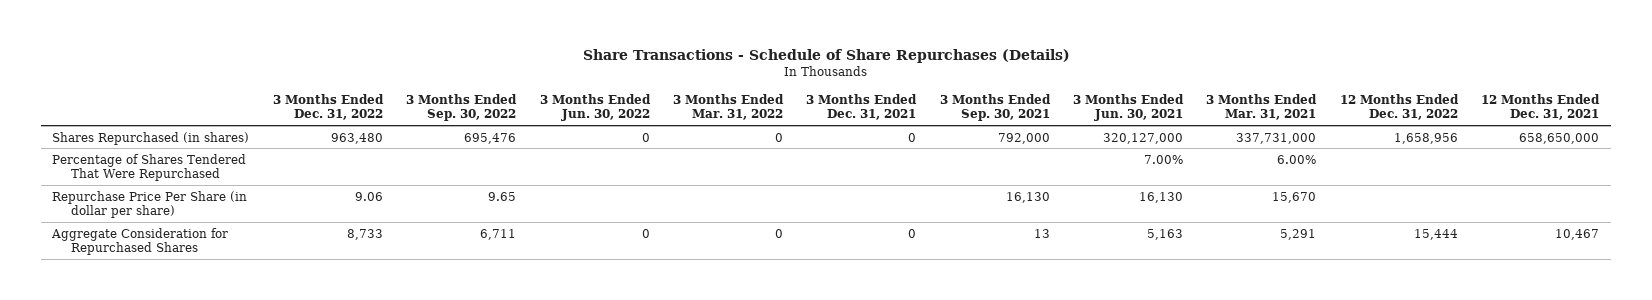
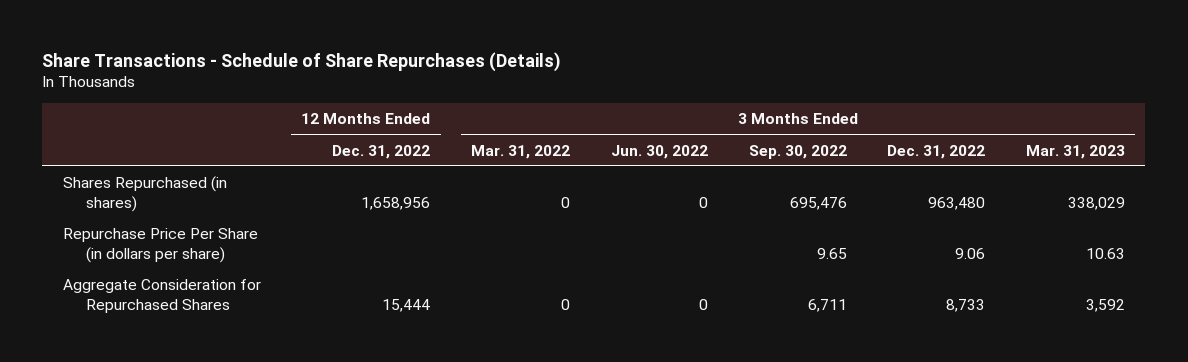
[806,93,918,121] 3 Months Ended Dec. 31, 2021 -> none
[939,93,1051,122] 3 Months Ended Sep. 30, 2021 -> none
[1073,93,1185,122] 3 Months Ended Jun. 30, 2021 -> none
[1206,93,1318,121] 3 Months Ended Mar. 31, 2021 -> none
[1481,93,1601,121] 12 Months Ended Dec. 31, 2021 -> none
none -> [1026,144,1126,159] Mar. 31, 2023
[52,153,247,182] Percentage of Shares Tendered That Were Repurchased -> none
[52,190,248,219] Repurchase Price Per Share (in dollar per share) -> [62,228,258,264] Repurchase Price Per Share (in dollars per share)

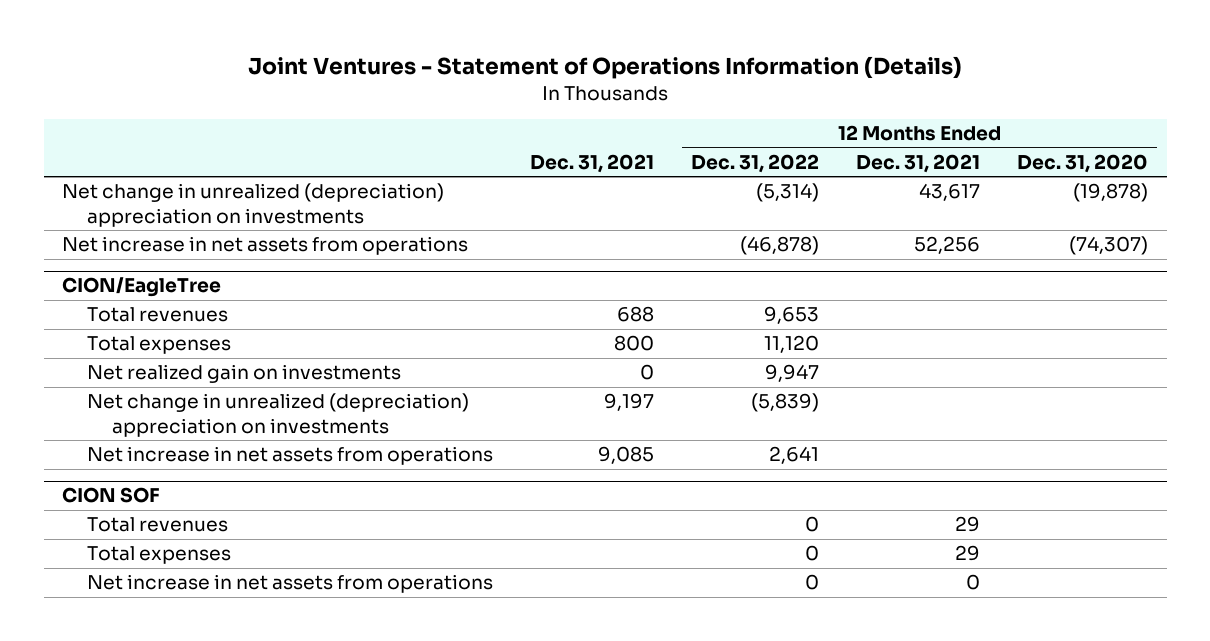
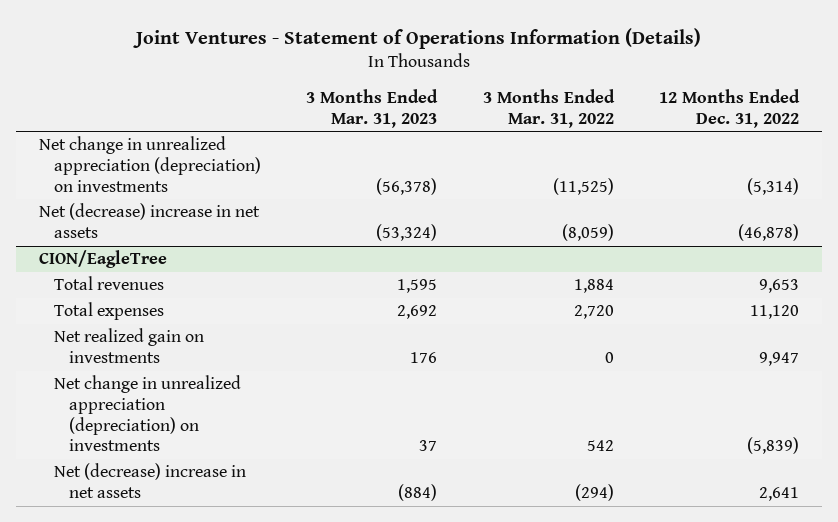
[529,153,654,173] Dec. 31, 2021 -> none
[856,153,981,173] Dec. 31, 2021 -> none
[1017,153,1149,173] Dec. 31, 2020 -> none
none -> [306,89,439,128] 3 Months Ended Mar. 31, 2023
none -> [482,89,615,128] 3 Months Ended Mar. 31, 2022
[62,183,445,227] Net change in unrealized (depreciation) appreciation on investments -> [38,136,262,192] Net change in unrealized appreciation (depreciation) on investments
[62,236,469,256] Net increase in net assets from operations -> [38,203,260,239] Net (decrease) increase in net assets
[62,487,161,504] CION SOF -> none
[86,517,228,533] Total revenues -> none
[86,546,231,565] Total expenses -> none
[86,574,493,594] Net increase in net assets from operations -> none
[86,393,469,437] Net change in unrealized (depreciation) appreciation on investments -> [54,375,242,452] Net change in unrealized appreciation (depreciation) on investments
[86,446,493,466] Net increase in net assets from operations -> [54,463,247,499] Net (decrease) increase in net assets

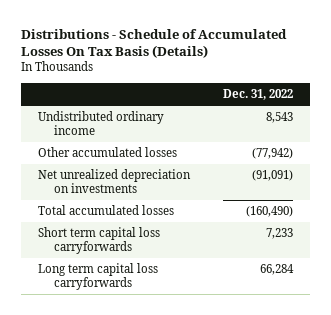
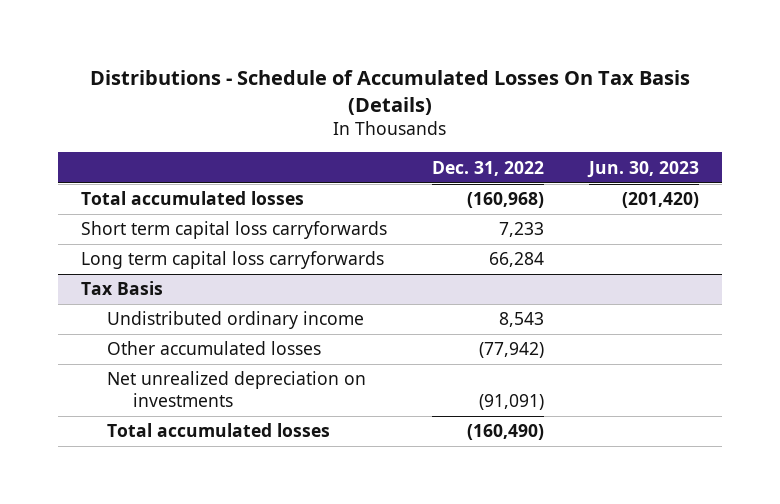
none -> [587,160,700,178] Jun. 30, 2023
none -> [80,191,304,206] Total accumulated losses
[37,227,160,254] Short term capital loss carryforwards -> [80,221,387,240] Short term capital loss carryforwards
[37,263,158,290] Long term capital loss carryforwards -> [80,251,384,270] Long term capital loss carryforwards
none -> [80,281,163,296] Tax Basis

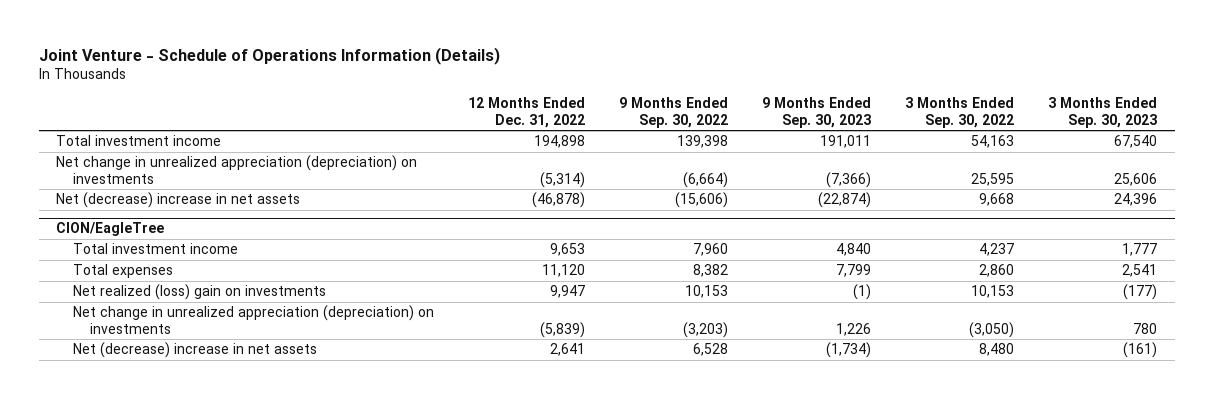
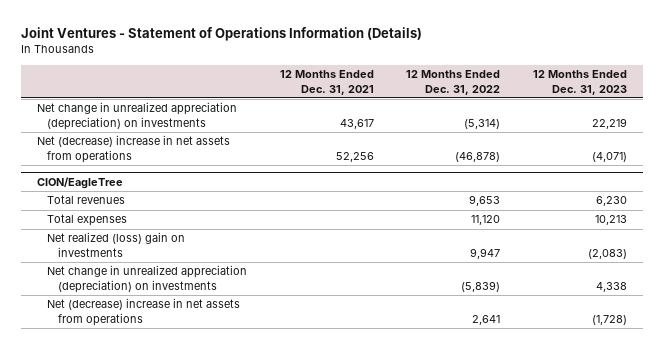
[39,46,501,65] Joint Venture - Schedule of Operations Information (Details) -> [20,27,422,42] Joint Ventures - Statement of Operations Information (Details)
[619,97,729,128] 9 Months Ended Sep. 30, 2022 -> none
[762,97,872,128] 9 Months Ended Sep. 30, 2023 -> none
[905,97,1015,128] 3 Months Ended Sep. 30, 2022 -> none
[1048,97,1158,128] 3 Months Ended Sep. 30, 2023 -> none
none -> [279,69,374,95] 12 Months Ended Dec. 31, 2021
none -> [532,69,627,95] 12 Months Ended Dec. 31, 2023
[56,135,222,147] Total investment income -> none
[56,192,301,209] Net (decrease) increase in net assets -> [37,135,231,163] Net (decrease) increase in net assets from operations
[73,243,239,255] Total investment income -> [47,195,126,205] Total revenues
[73,342,318,359] Net (decrease) increase in net assets -> [47,298,241,326] Net (decrease) increase in net assets from operations

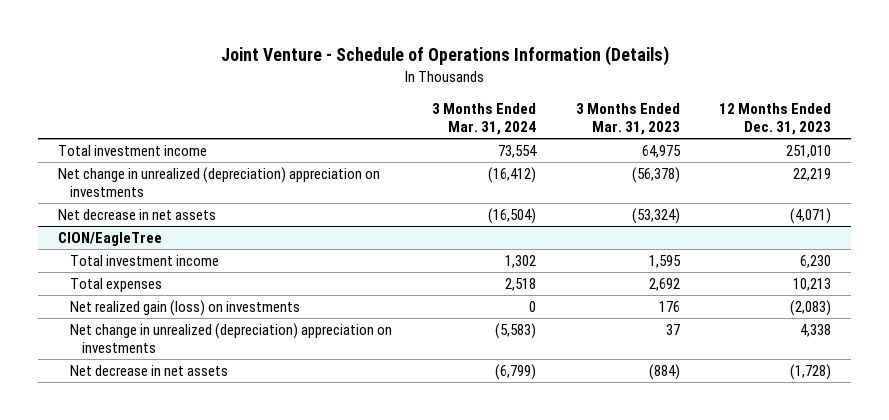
[20,27,422,42] Joint Ventures - Statement of Operations Information (Details) -> [220,46,669,67] Joint Venture - Schedule of Operations Information (Details)
[279,69,374,95] 12 Months Ended Dec. 31, 2021 -> none
[406,69,501,95] 12 Months Ended Dec. 31, 2022 -> none
none -> [431,102,536,135] 3 Months Ended Mar. 31, 2024
none -> [575,102,680,135] 3 Months Ended Mar. 31, 2023
none -> [57,144,207,156] Total investment income
[37,102,238,130] Net change in unrealized appreciation (depreciation) on investments -> [57,166,380,198] Net change in unrealized (depreciation) appreciation on investments
[37,135,231,163] Net (decrease) increase in net assets from operations -> [57,208,216,220] Net decrease in net assets
[47,195,126,205] Total revenues -> [70,254,220,266] Total investment income
[47,232,186,257] Net realized (loss) gain on investments -> [70,299,301,316] Net realized gain (loss) on investments
[47,265,248,293] Net change in unrealized appreciation (depreciation) on investments -> [70,322,393,354] Net change in unrealized (depreciation) appreciation on investments
[47,298,241,326] Net (decrease) increase in net assets from operations -> [70,364,229,376] Net decrease in net assets

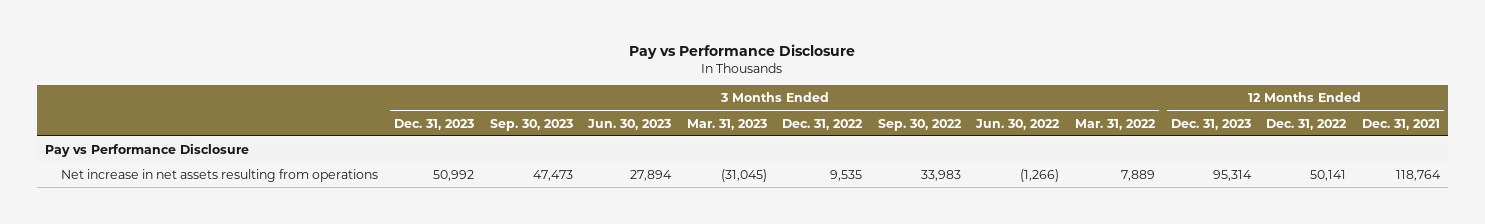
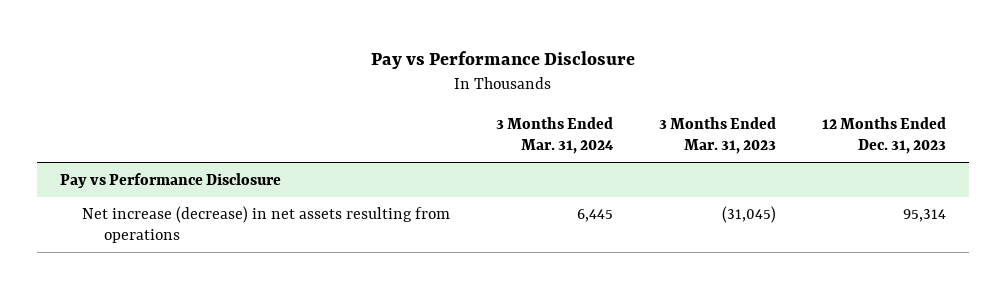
[394,118,475,130] Dec. 31, 2023 -> none
[489,118,573,131] Sep. 30, 2023 -> none
[587,118,672,130] Jun. 30, 2023 -> none
[782,118,864,130] Dec. 31, 2022 -> none
[877,118,962,131] Sep. 30, 2022 -> none
[975,118,1061,130] Jun. 30, 2022 -> none
[1075,118,1157,130] Mar. 31, 2022 -> none
[1266,118,1348,130] Dec. 31, 2022 -> none
[1361,118,1440,130] Dec. 31, 2021 -> none
none -> [496,117,615,155] 3 Months Ended Mar. 31, 2024
[61,168,379,182] Net increase in net assets resulting from operations -> [82,205,451,244] Net increase (decrease) in net assets resulting from operations

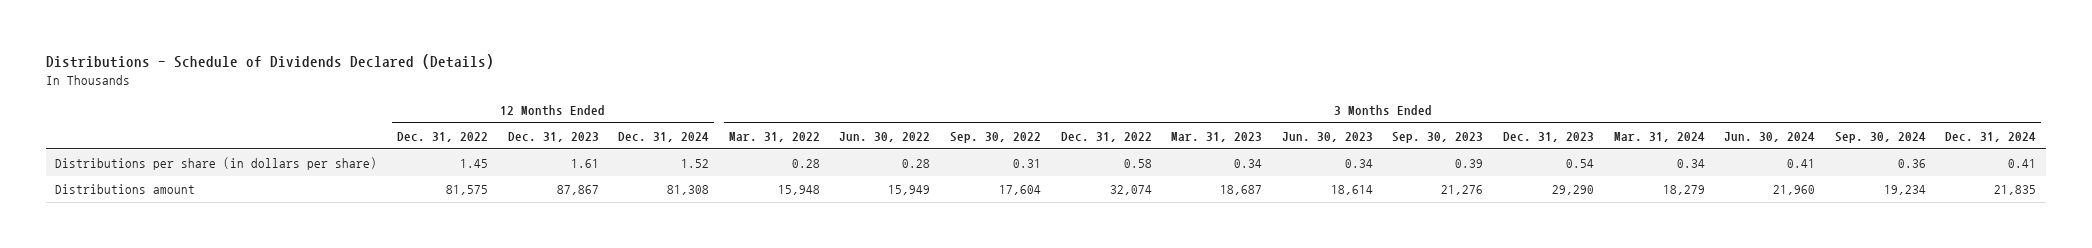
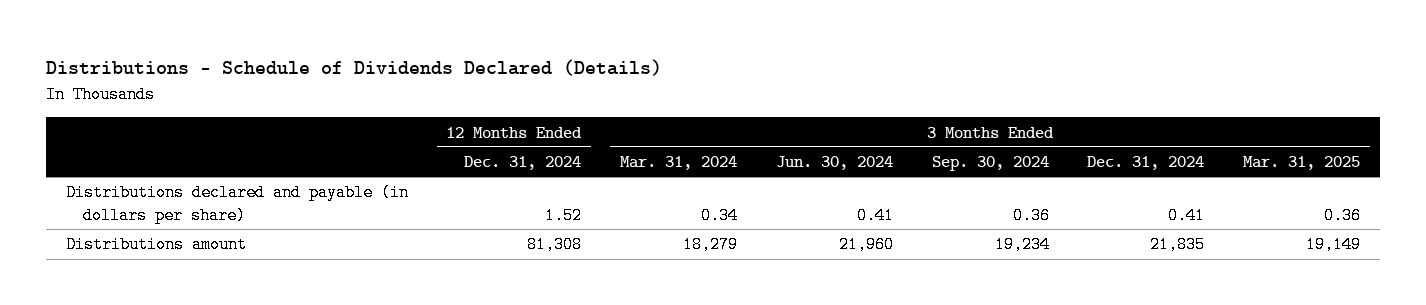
[397,132,489,143] Dec. 31, 2022 -> none
[507,132,599,143] Dec. 31, 2023 -> none
[728,132,820,143] Mar. 31, 2022 -> none
[839,132,931,143] Jun. 30, 2022 -> none
[950,132,1042,144] Sep. 30, 2022 -> none
[1060,132,1152,143] Dec. 31, 2022 -> none
[1171,132,1263,143] Mar. 31, 2023 -> none
[1281,132,1373,143] Jun. 30, 2023 -> none
[1392,132,1484,144] Sep. 30, 2023 -> none
[1503,132,1595,143] Dec. 31, 2023 -> none
none -> [1243,156,1361,171] Mar. 31, 2025
[55,157,378,171] Distributions per share (in dollars per share) -> [65,184,409,224] Distributions declared and payable (in dollars per share)

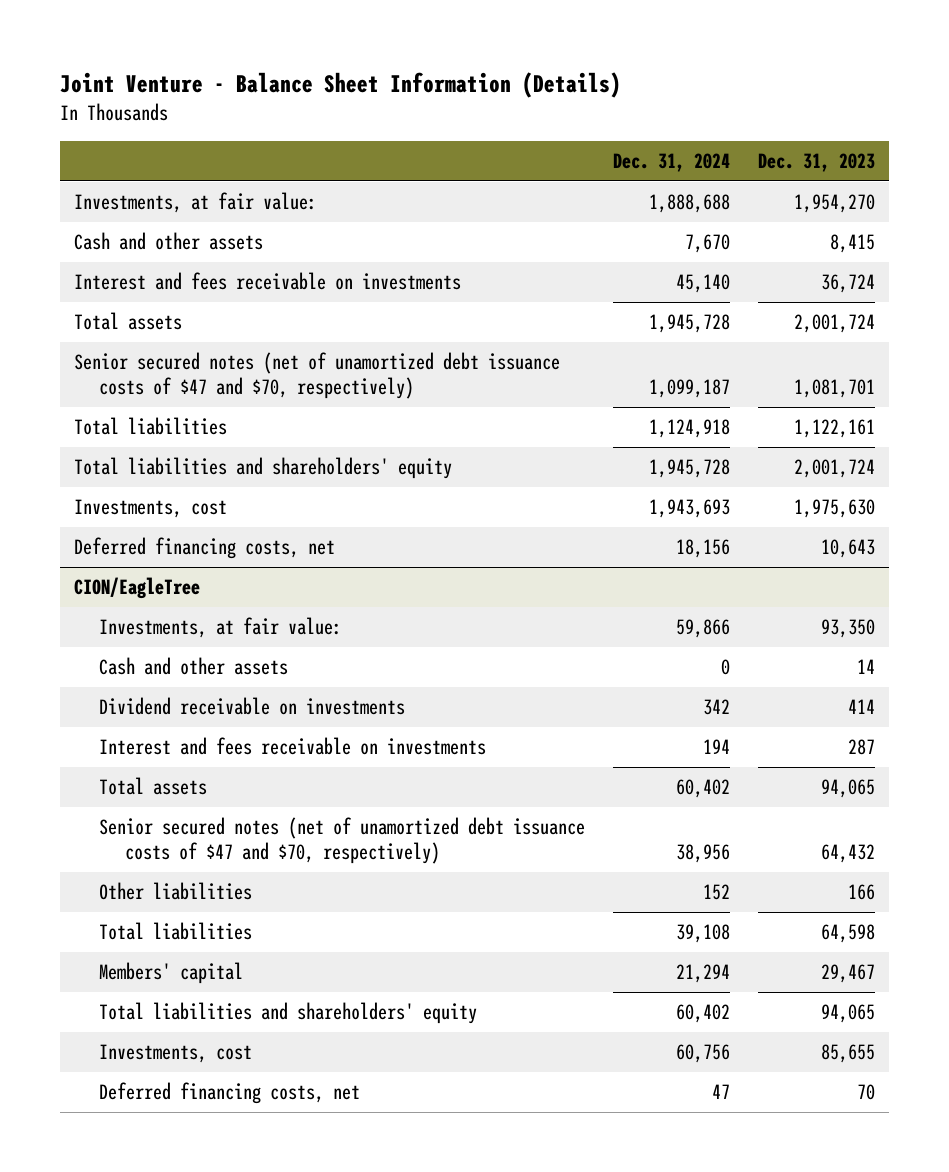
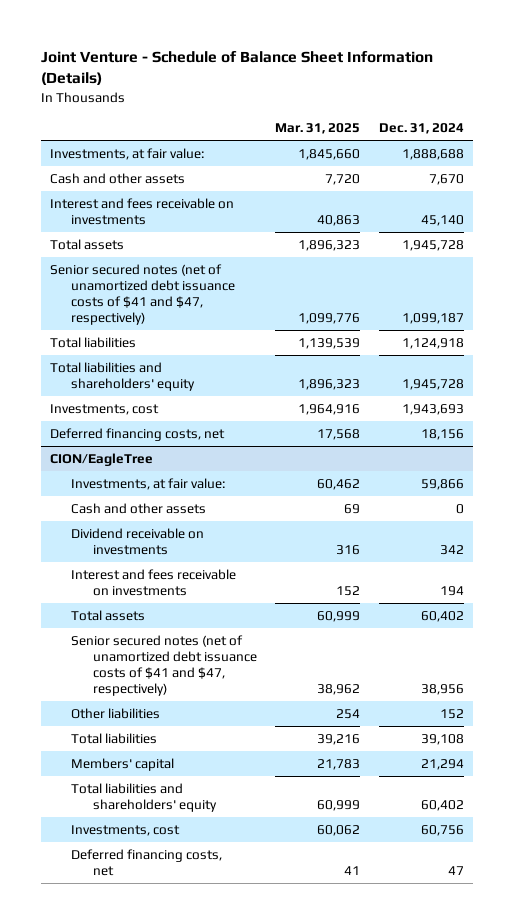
[59,72,621,99] Joint Venture - Balance Sheet Information (Details) -> [40,50,433,86] Joint Venture - Schedule of Balance Sheet Information (Details)
[758,152,876,172] Dec. 31, 2023 -> none
none -> [275,123,361,135] Mar. 31, 2025
[73,352,560,399] Senior secured notes (net of unamortized debt issuance costs of $47 and $70, respectively) -> [49,263,236,325] Senior secured notes (net of unamortized debt issuance costs of $41 and $47, respectively)
[99,817,586,864] Senior secured notes (net of unamortized debt issuance costs of $47 and $70, respectively) -> [71,634,257,696] Senior secured notes (net of unamortized debt issuance costs of $41 and $47, respectively)

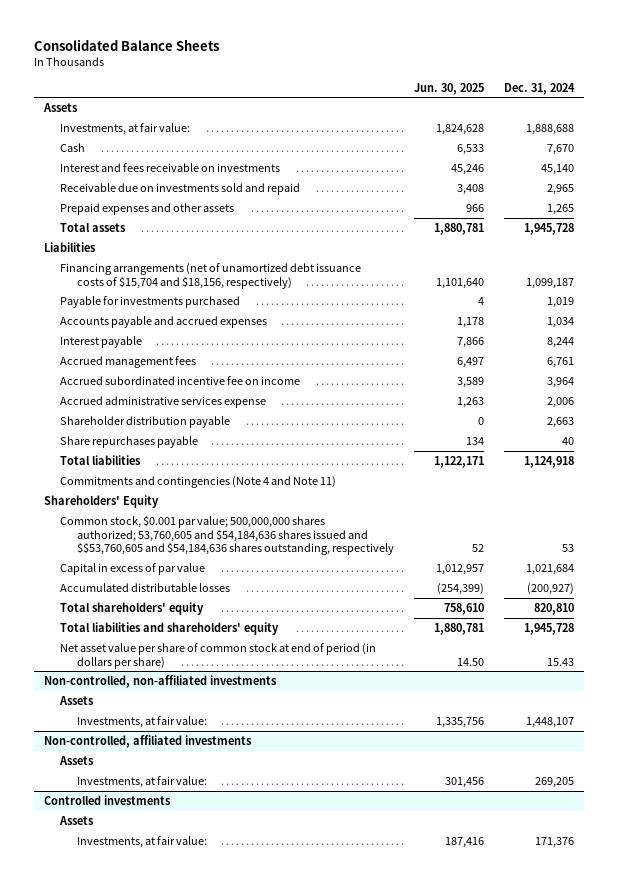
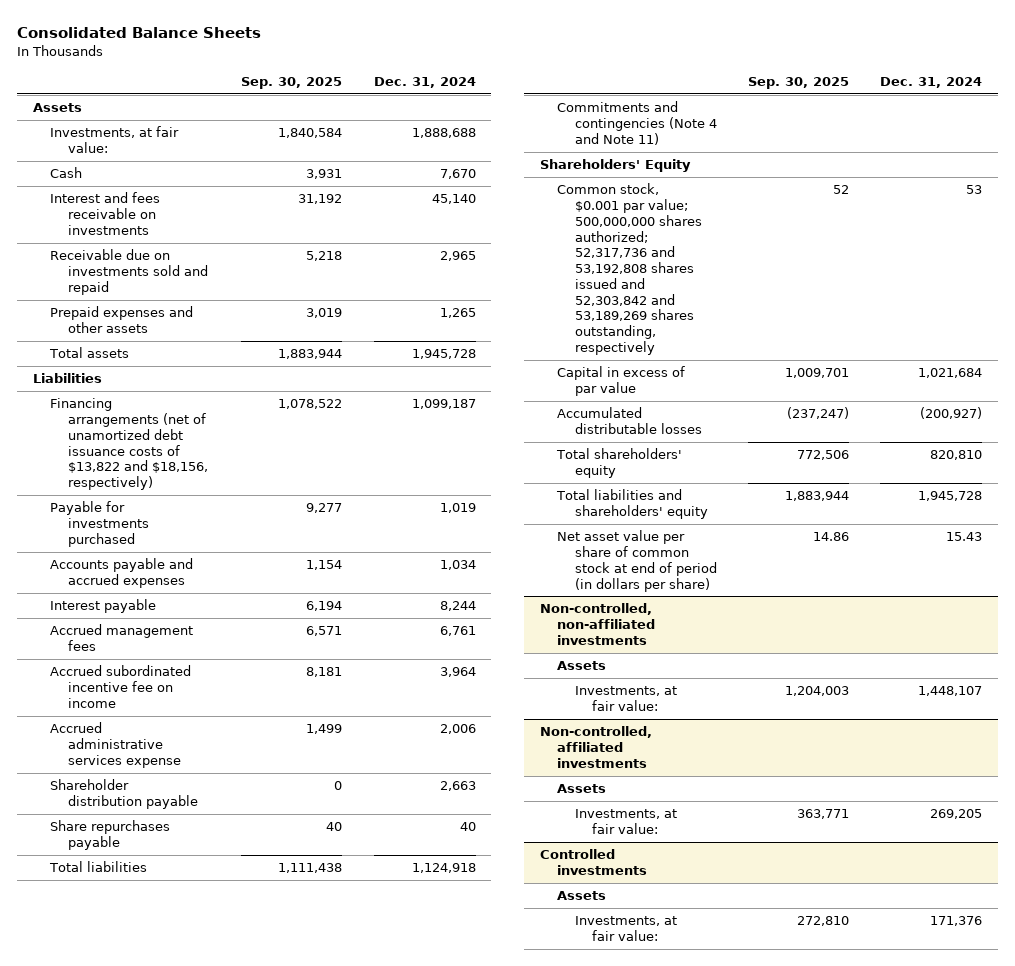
[414,82,485,95] Jun. 30, 2025 -> none
none -> [241,77,343,90] Sep. 30, 2025
[60,262,362,289] Financing arrangements (net of unamortized debt issuance costs of $15,704 and $18,156, respectively) -> [50,398,208,491] Financing arrangements (net of unamortized debt issuance costs of $13,822 and $18,156, respectively)
[60,514,395,556] Common stock, $0.001 par value; 500,000,000 shares authorized; 53,760,605 and $54,184,636 shares issued and $$53,760,605 and $54,184,636 shares outstanding, respectively -> [557,183,702,355] Common stock, $0.001 par value; 500,000,000 shares authorized; 52,317,736 and 53,192,808 shares issued and 52,303,842 and 53,189,269 shares outstanding, respectively

